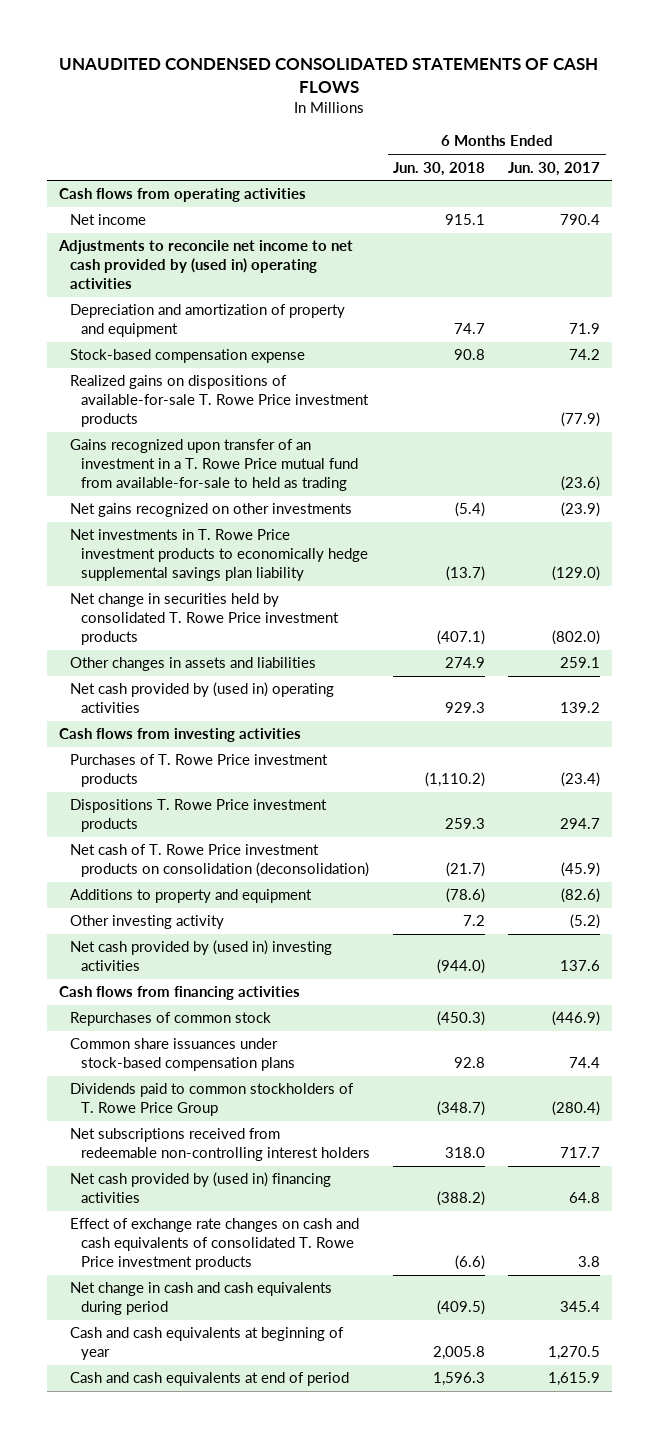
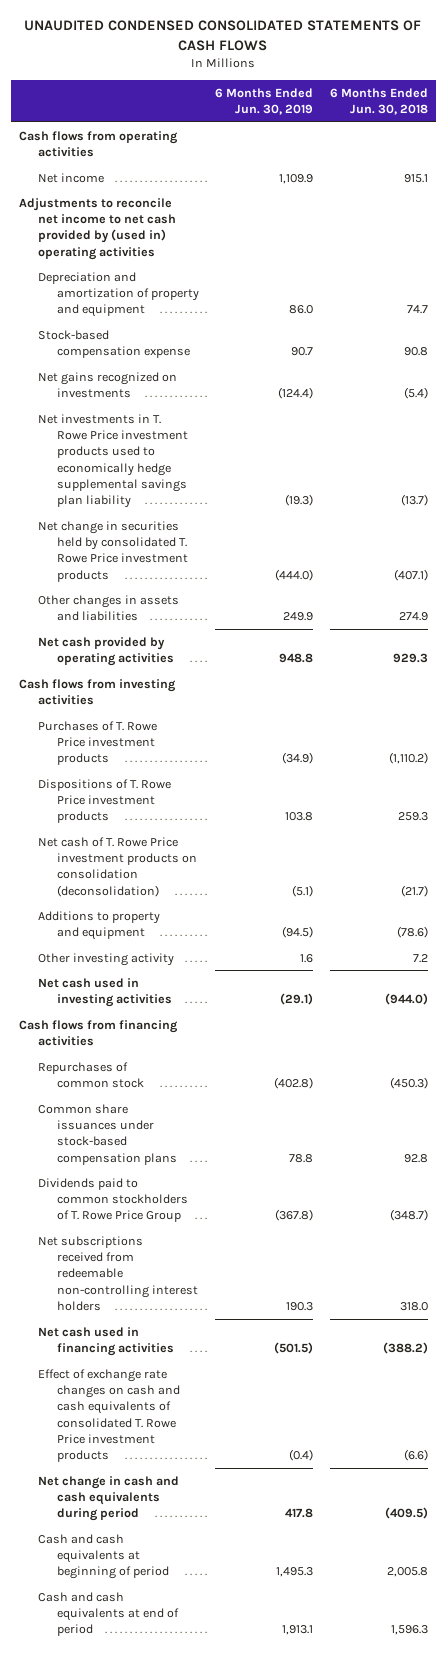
[508,161,601,176] Jun. 30, 2017 -> none
none -> [215,87,314,115] 6 Months Ended Jun. 30, 2019
[70,375,370,428] Realized gains on dispositions of available-for-sale T. Rowe Price investment products -> none
[70,439,359,492] Gains recognized upon transfer of an investment in a T. Rowe Price mutual fund from available-for-sale to held as trading -> none
[70,503,353,518] Net gains recognized on other investments -> [37,371,177,399] Net gains recognized on investments
[70,529,369,582] Net investments in T. Rowe Price investment products to economically hedge supplemental savings plan liability -> [37,413,188,509] Net investments in T. Rowe Price investment products used to economically hedge supplemental savings plan liability
[70,682,335,714] Net cash provided by (used in) operating activities -> [37,636,174,667] Net cash provided by operating activities
[70,799,328,833] Dispositions T. Rowe Price investment products -> [37,778,171,824] Dispositions of T. Rowe Price investment products
[70,940,333,972] Net cash provided by (used in) investing activities -> [37,977,172,1008] Net cash used in investing activities
[70,1172,332,1204] Net cash provided by (used in) financing activities -> [37,1326,174,1357] Net cash used in financing activities
[70,1327,345,1361] Cash and cash equivalents at beginning of year -> [37,1533,169,1580] Cash and cash equivalents at beginning of period

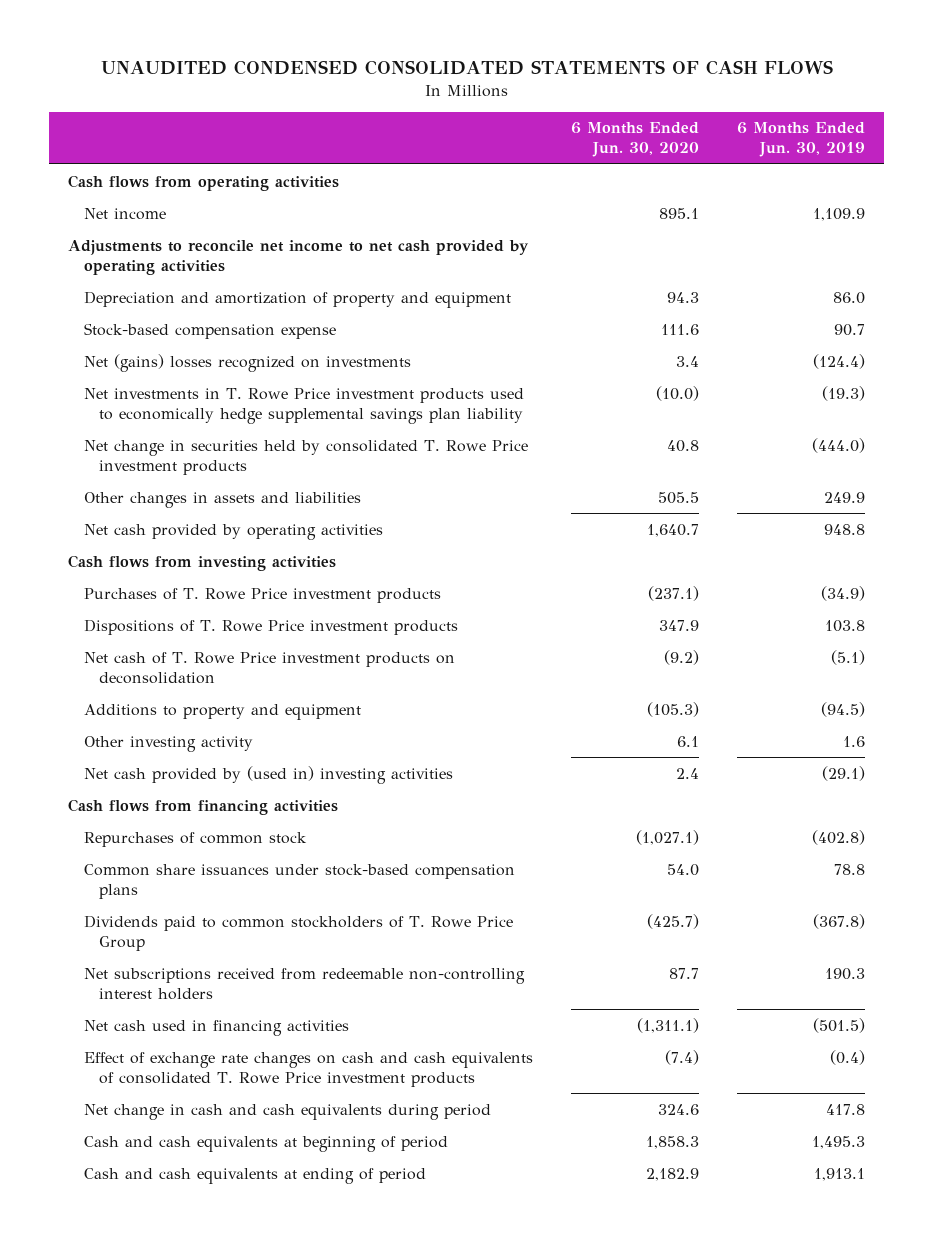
[329,87,428,115] 6 Months Ended Jun. 30, 2018 -> none
none -> [570,122,699,158] 6 Months Ended Jun. 30, 2020
[18,197,176,260] Adjustments to reconcile net income to net cash provided by (used in) operating activities -> [67,239,529,275] Adjustments to reconcile net income to net cash provided by operating activities
[37,371,177,399] Net gains recognized on investments -> [83,353,411,372] Net (gains) losses recognized on investments
[37,836,197,897] Net cash of T. Rowe Price investment products on consolidation (deconsolidation) -> [83,651,455,684] Net cash of T. Rowe Price investment products on deconsolidation
[37,977,172,1008] Net cash used in investing activities -> [83,765,453,784] Net cash provided by (used in) investing activities
[37,1591,179,1637] Cash and cash equivalents at end of period -> [83,1167,426,1184] Cash and cash equivalents at ending of period

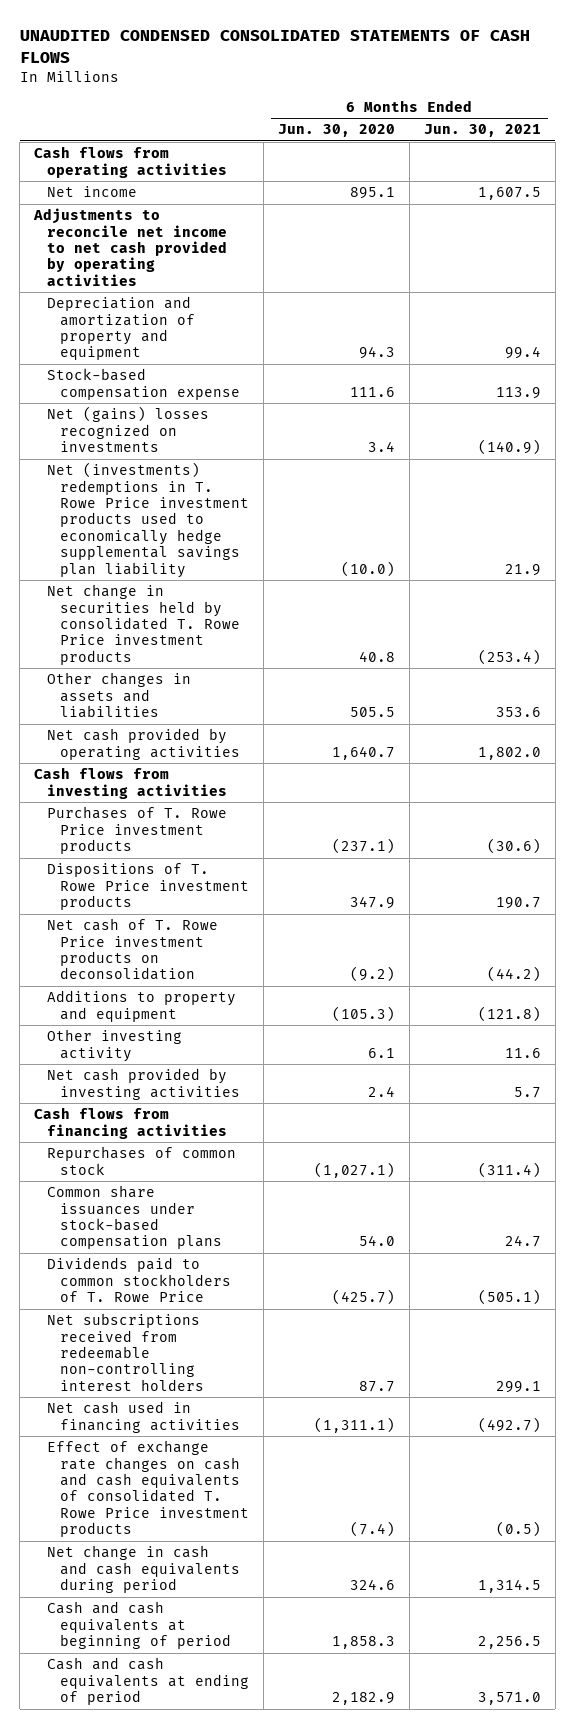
[737,122,866,158] 6 Months Ended Jun. 30, 2019 -> none
none -> [423,124,541,138] Jun. 30, 2021
[83,387,524,424] Net investments in T. Rowe Price investment products used to economically hedge supplemental savings plan liability -> [47,462,249,578] Net (investments) redemptions in T. Rowe Price investment products used to economically hedge supplemental savings plan liability
[83,765,453,784] Net cash provided by (used in) investing activities -> [47,1068,240,1100] Net cash provided by investing activities
[83,914,513,951] Dividends paid to common stockholders of T. Rowe Price Group -> [47,1257,231,1303] Dividends paid to common stockholders of T. Rowe Price

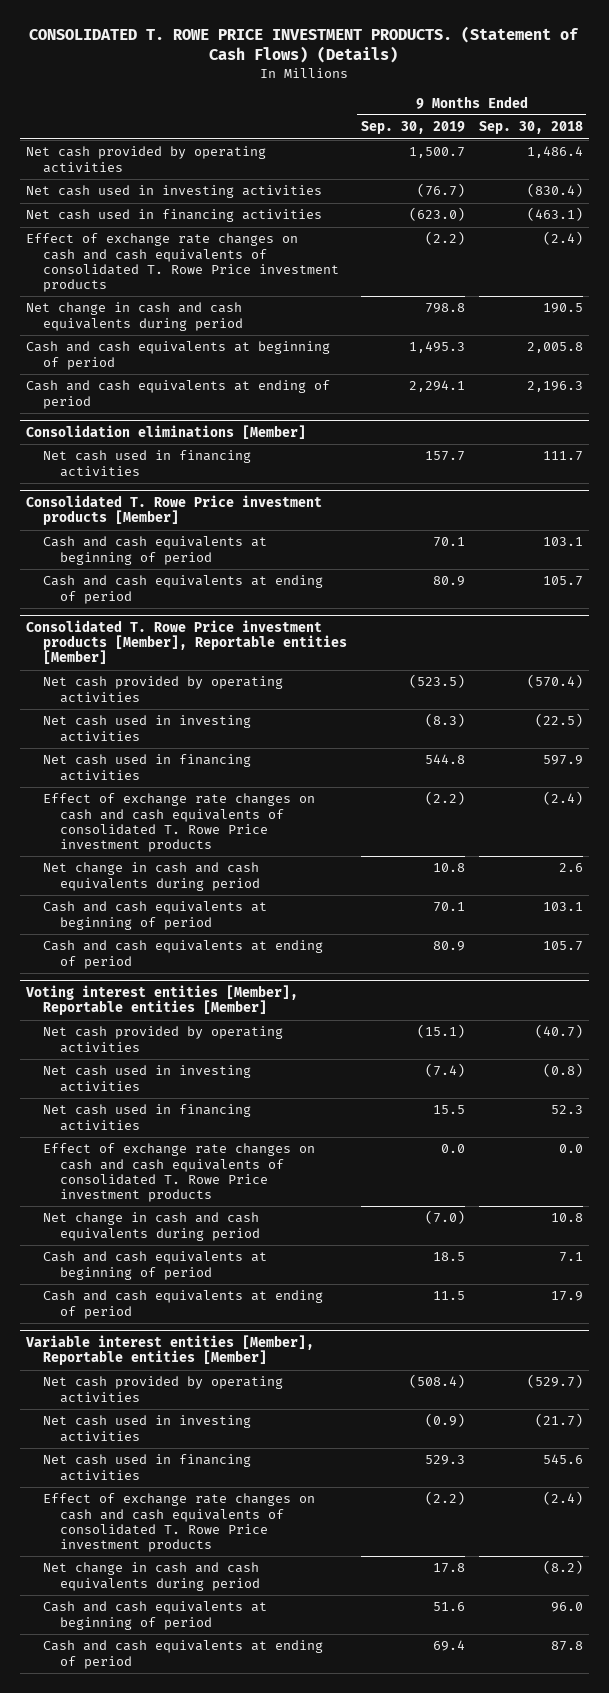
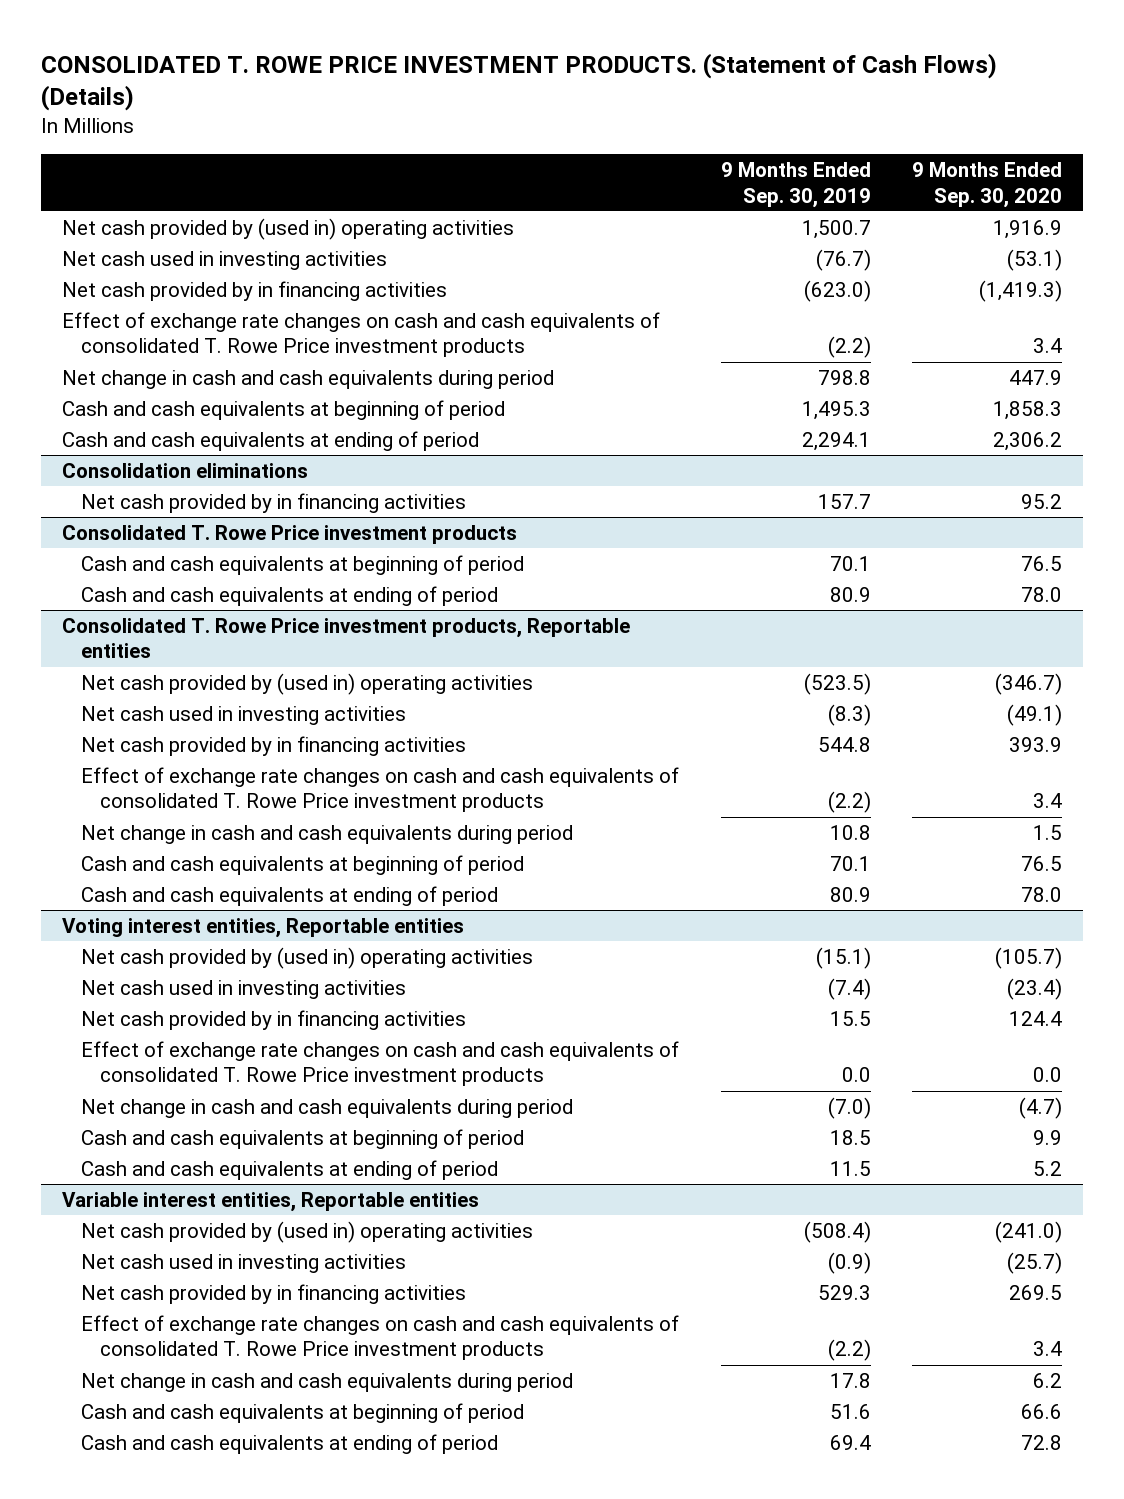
[478,121,583,135] Sep. 30, 2018 -> none
none -> [912,162,1063,208] 9 Months Ended Sep. 30, 2020
[26,146,267,173] Net cash provided by operating activities -> [61,217,514,240] Net cash provided by (used in) operating activities
[26,209,323,223] Net cash used in financing activities -> [61,280,447,301] Net cash provided by in financing activities
[26,425,307,440] Consolidation eliminations [Member] -> [61,462,308,478] Consolidation eliminations
[43,450,252,477] Net cash used in financing activities -> [81,492,467,513] Net cash provided by in financing activities
[26,495,323,526] Consolidated T. Rowe Price investment products [Member] -> [61,524,517,544] Consolidated T. Rowe Price investment products
[26,620,348,665] Consolidated T. Rowe Price investment products [Member], Reportable entities [Member] -> [61,617,630,659] Consolidated T. Rowe Price investment products, Reportable entities
[43,676,284,703] Net cash provided by operating activities -> [81,672,534,695] Net cash provided by (used in) operating activities
[43,754,252,781] Net cash used in financing activities -> [81,735,467,756] Net cash provided by in financing activities
[26,985,299,1016] Voting interest entities [Member], Reportable entities [Member] -> [61,917,464,938] Voting interest entities, Reportable entities
[43,1026,284,1053] Net cash provided by operating activities -> [81,946,534,969] Net cash provided by (used in) operating activities
[43,1104,252,1131] Net cash used in financing activities -> [81,1009,467,1030] Net cash provided by in financing activities
[26,1335,315,1366] Variable interest entities [Member], Reportable entities [Member] -> [61,1191,479,1212] Variable interest entities, Reportable entities
[43,1376,284,1403] Net cash provided by operating activities -> [81,1220,534,1243] Net cash provided by (used in) operating activities
[43,1454,252,1481] Net cash used in financing activities -> [81,1283,467,1304] Net cash provided by in financing activities

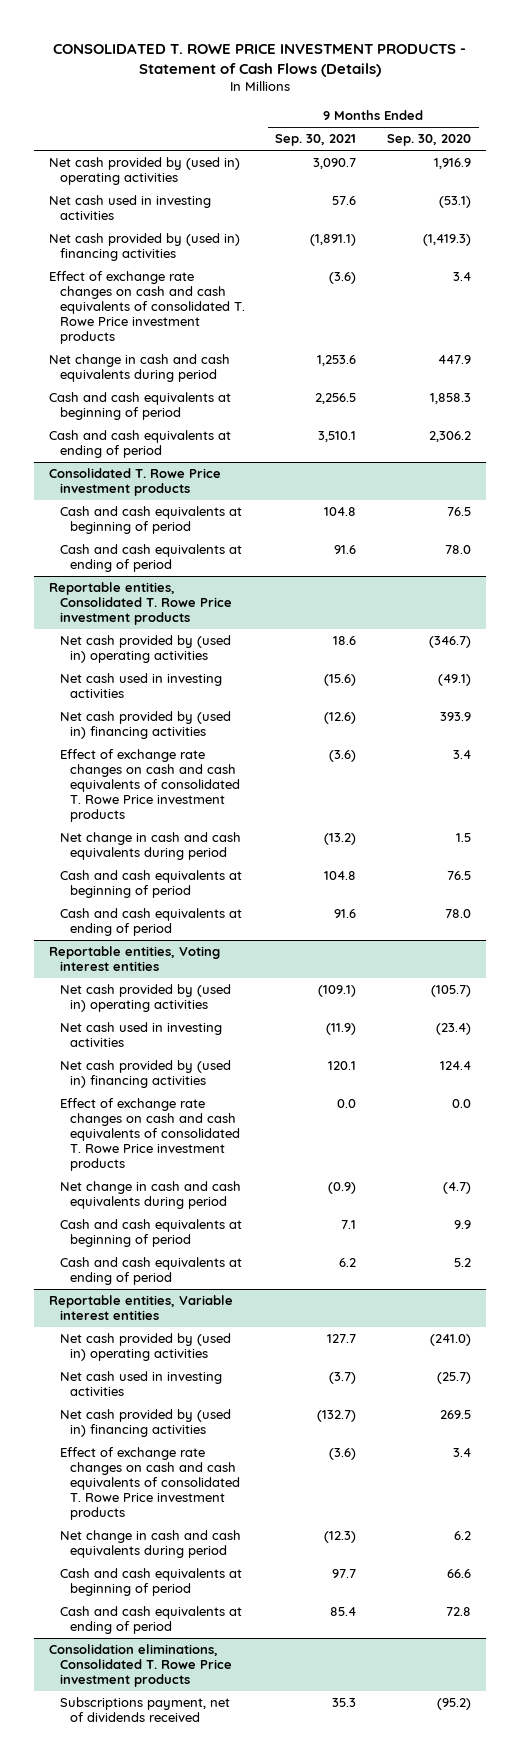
[41,53,998,112] CONSOLIDATED T. ROWE PRICE INVESTMENT PRODUCTS. (Statement of Cash Flows) (Details) -> [53,42,467,77] CONSOLIDATED T. ROWE PRICE INVESTMENT PRODUCTS - Statement of Cash Flows (Details)
[720,162,871,208] 9 Months Ended Sep. 30, 2019 -> none
none -> [275,134,357,147] Sep. 30, 2021
[61,280,447,301] Net cash provided by in financing activities -> [49,233,241,262] Net cash provided by (used in) financing activities
[61,462,308,478] Consolidation eliminations -> none
[81,492,467,513] Net cash provided by in financing activities -> none
[61,617,630,659] Consolidated T. Rowe Price investment products, Reportable entities -> [49,582,232,626] Reportable entities, Consolidated T. Rowe Price investment products
[81,735,467,756] Net cash provided by in financing activities -> [59,711,231,740] Net cash provided by (used in) financing activities
[61,917,464,938] Voting interest entities, Reportable entities -> [49,946,221,972] Reportable entities, Voting interest entities
[81,1009,467,1030] Net cash provided by in financing activities -> [59,1060,231,1089] Net cash provided by (used in) financing activities
[61,1191,479,1212] Variable interest entities, Reportable entities -> [49,1295,234,1321] Reportable entities, Variable interest entities
[81,1283,467,1304] Net cash provided by in financing activities -> [59,1409,231,1438] Net cash provided by (used in) financing activities
none -> [49,1644,232,1688] Consolidation eliminations, Consolidated T. Rowe Price investment products
none -> [59,1697,230,1723] Subscriptions payment, net of dividends received

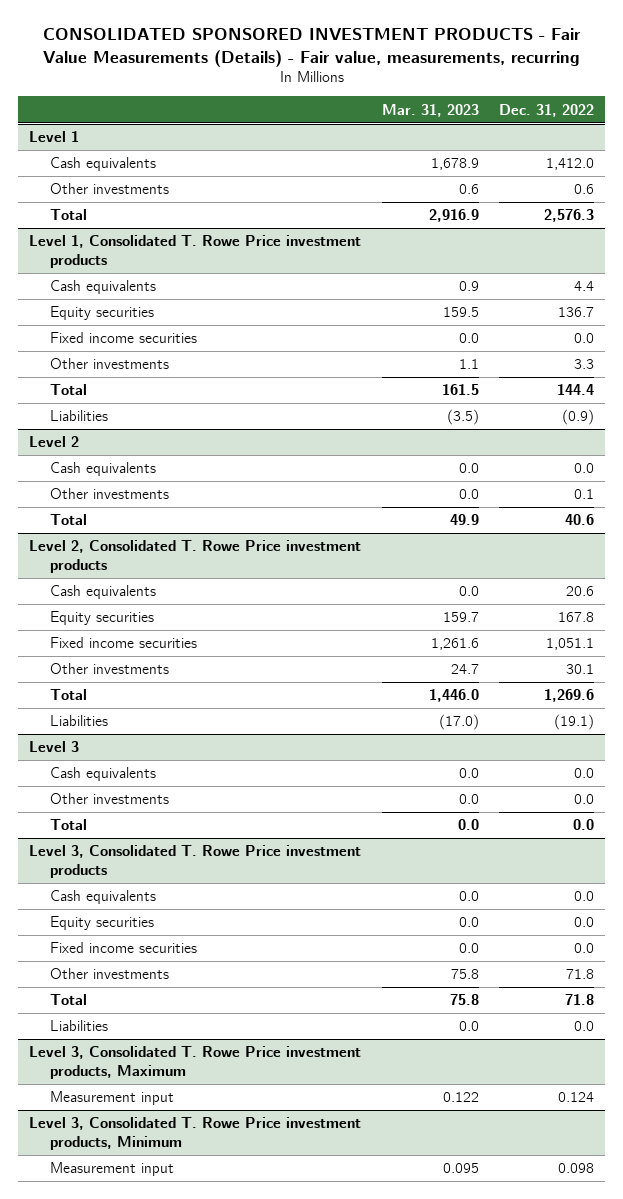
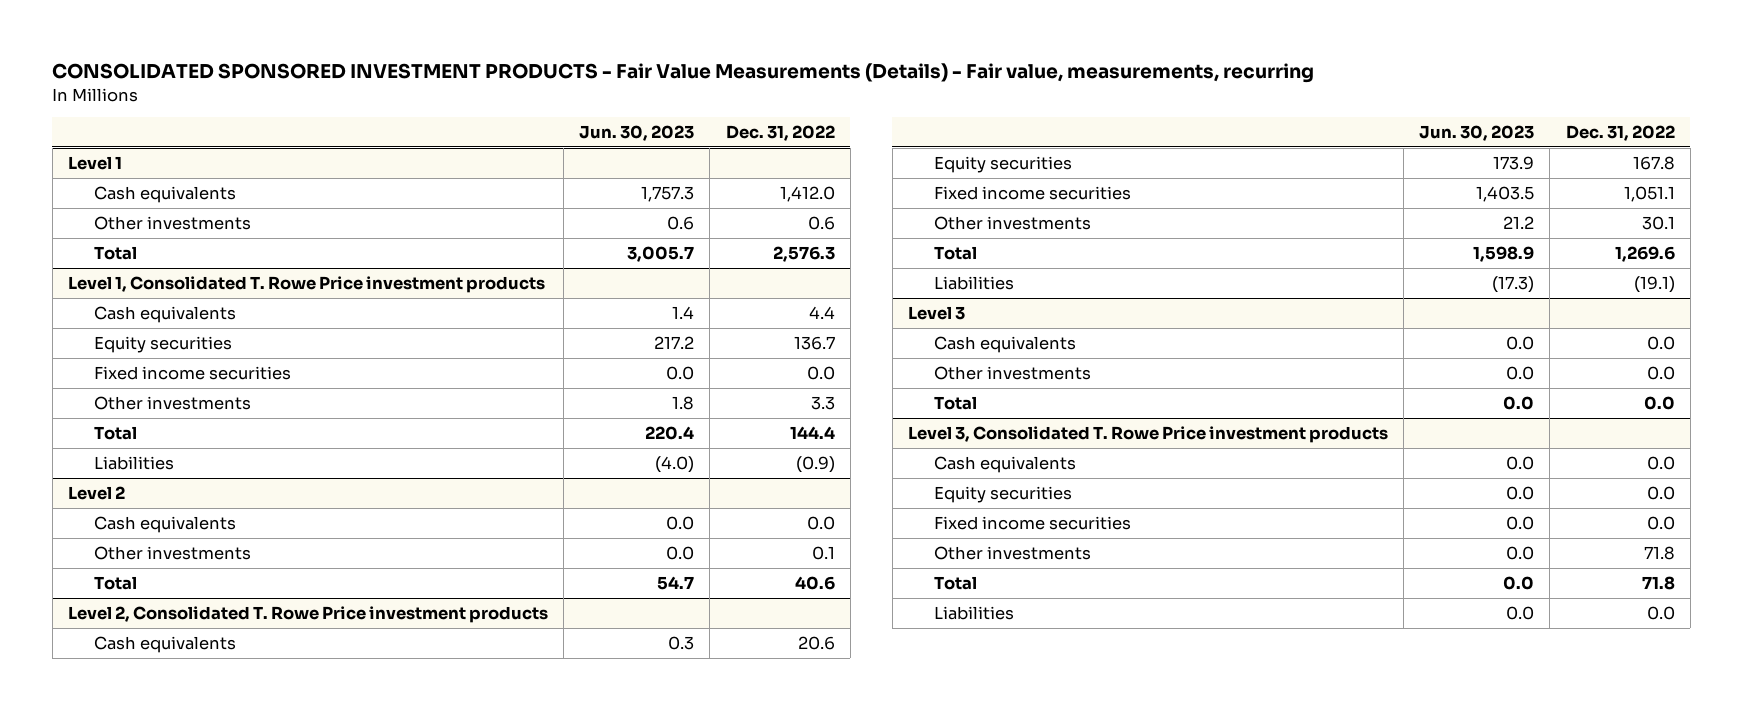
[381,103,479,117] Mar. 31, 2023 -> none
none -> [579,125,695,142] Jun. 30, 2023
[28,1046,361,1079] Level 3, Consolidated T. Rowe Price investment products, Maximum -> none
[50,1091,175,1106] Measurement input -> none
[28,1117,361,1150] Level 3, Consolidated T. Rowe Price investment products, Minimum -> none
[50,1162,175,1177] Measurement input -> none

